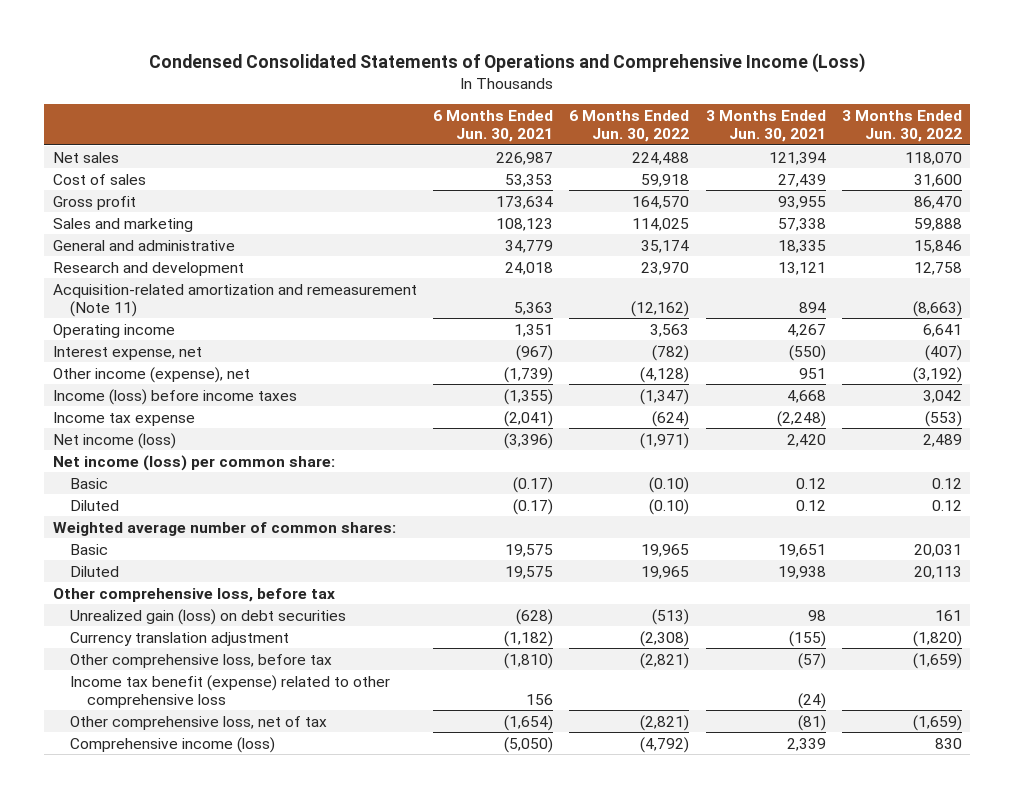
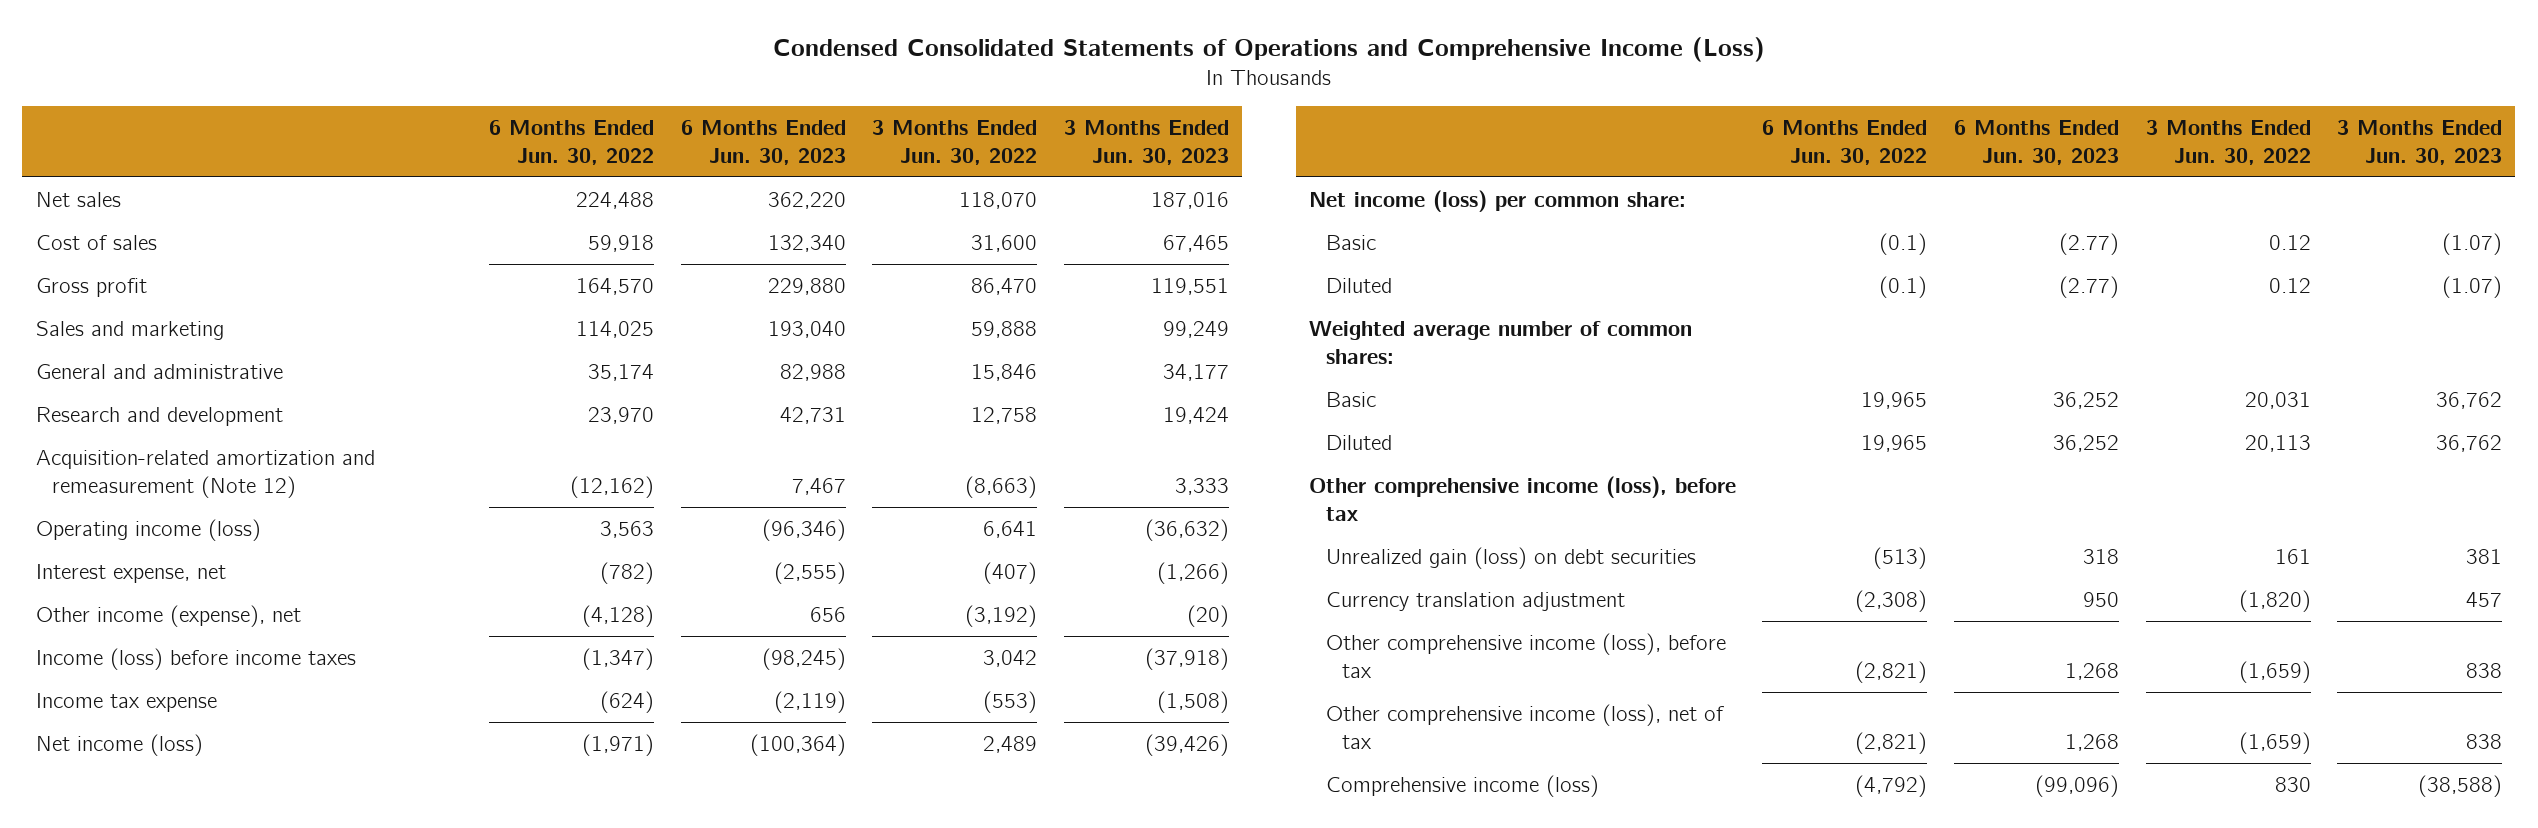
[432,109,553,143] 6 Months Ended Jun. 30, 2021 -> none
[705,109,826,143] 3 Months Ended Jun. 30, 2021 -> none
none -> [680,120,846,165] 6 Months Ended Jun. 30, 2023
none -> [1063,120,1229,165] 3 Months Ended Jun. 30, 2023
[52,283,417,317] Acquisition-related amortization and remeasurement (Note 11) -> [35,449,375,498] Acquisition-related amortization and remeasurement (Note 12)
[52,323,175,338] Operating income -> [35,518,261,541] Operating income (loss)
[649,476,690,493] (0.10) -> [1879,232,1928,255] (0.1)
[649,498,690,515] (0.10) -> [1879,275,1928,298] (0.1)
[52,587,335,602] Other comprehensive loss, before tax -> [1308,475,1736,521] Other comprehensive income (loss), before tax
[70,674,391,708] Income tax benefit (expense) related to other comprehensive loss -> none
[70,653,333,668] Other comprehensive loss, before tax -> [1325,632,1726,678] Other comprehensive income (loss), before tax
[70,715,328,730] Other comprehensive loss, net of tax -> [1325,703,1724,749] Other comprehensive income (loss), net of tax

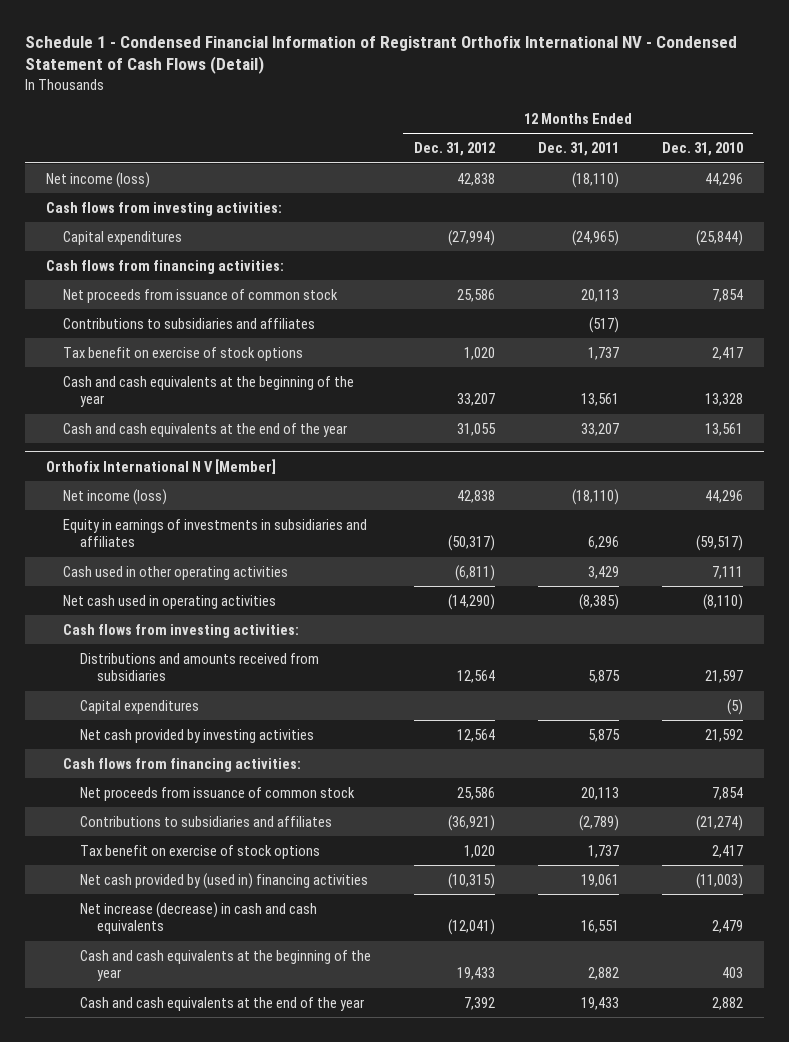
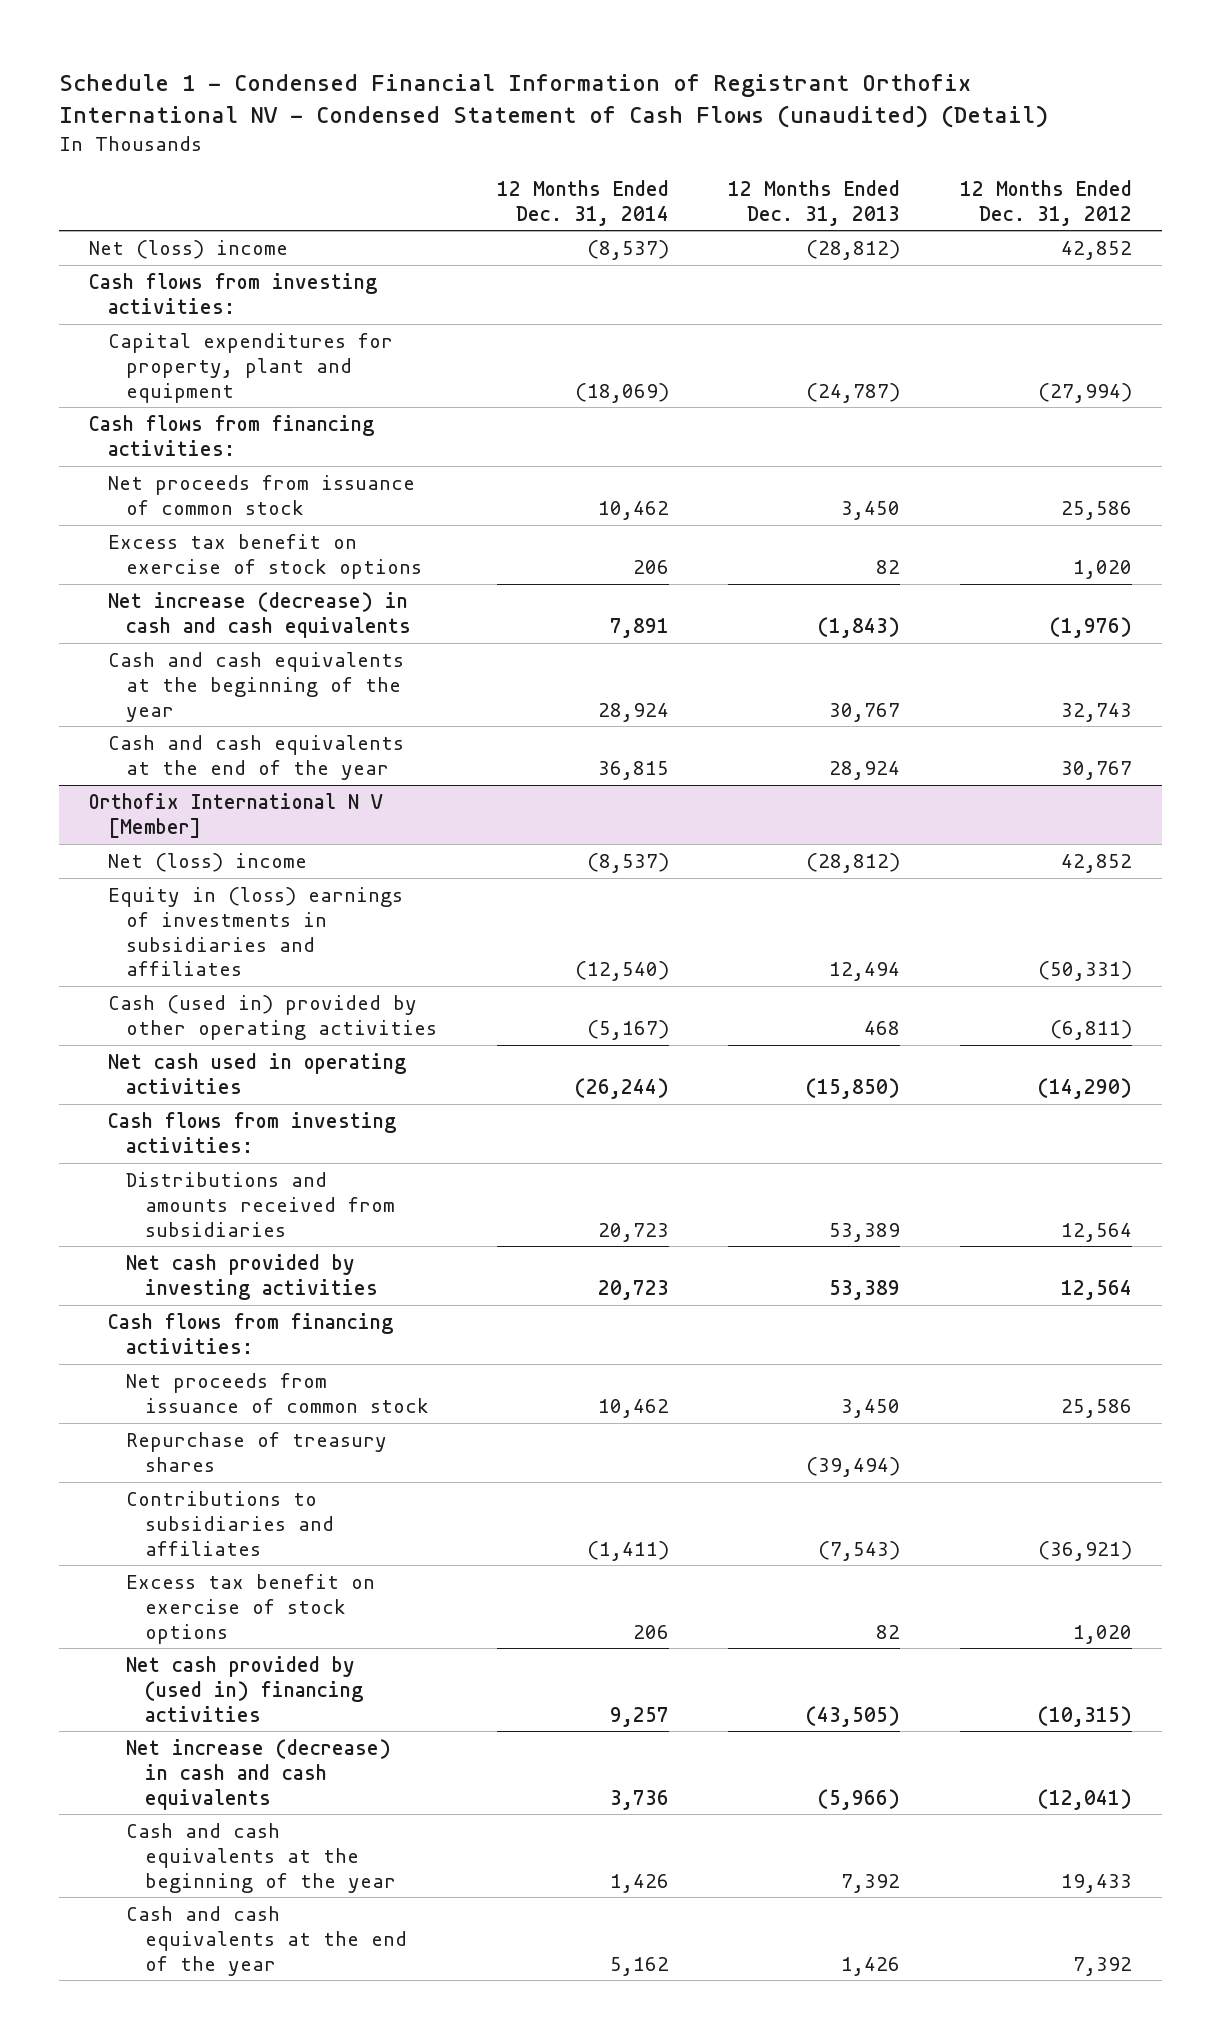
[24,35,737,75] Schedule 1 - Condensed Financial Information of Registrant Orthofix International NV - Condensed Statement of Cash Flows (Detail) -> [59,74,1049,129] Schedule 1 - Condensed Financial Information of Registrant Orthofix International NV - Condensed Statement of Cash Flows (unaudited) (Detail)
[537,142,619,157] Dec. 31, 2011 -> none
[661,142,743,157] Dec. 31, 2010 -> none
none -> [496,179,669,226] 12 Months Ended Dec. 31, 2014
none -> [728,179,901,226] 12 Months Ended Dec. 31, 2013
[46,171,151,188] Net income (loss) -> [89,240,289,260] Net (loss) income
[456,172,495,186] 42,838 -> [1061,241,1133,261] 42,852
[63,230,183,245] Capital expenditures -> [107,333,393,403] Capital expenditures for property, plant and equipment
[63,317,316,329] Contributions to subsidiaries and affiliates -> none
[63,346,304,361] Tax benefit on exercise of stock options -> [107,534,423,579] Excess tax benefit on exercise of stock options
none -> [107,592,412,638] Net increase (decrease) in cash and cash equivalents
[456,393,495,407] 33,207 -> [1061,702,1133,722] 32,743
[456,422,496,436] 31,055 -> [1061,760,1133,780] 30,767
[63,488,168,505] Net income (loss) -> [107,853,307,873] Net (loss) income
[456,489,495,503] 42,838 -> [1061,854,1133,874] 42,852
[63,518,368,548] Equity in earnings of investments in subsidiaries and affiliates -> [107,887,403,977] Equity in (loss) earnings of investments in subsidiaries and affiliates
[447,535,495,552] (50,317) -> [1038,961,1133,982] (50,331)
[63,565,289,580] Cash used in other operating activities -> [107,995,438,1040] Cash (used in) provided by other operating activities
[79,699,199,714] Capital expenditures -> none
none -> [126,1432,388,1472] Repurchase of treasury shares
[79,844,320,859] Tax benefit on exercise of stock options -> [126,1574,376,1644] Excess tax benefit on exercise of stock options

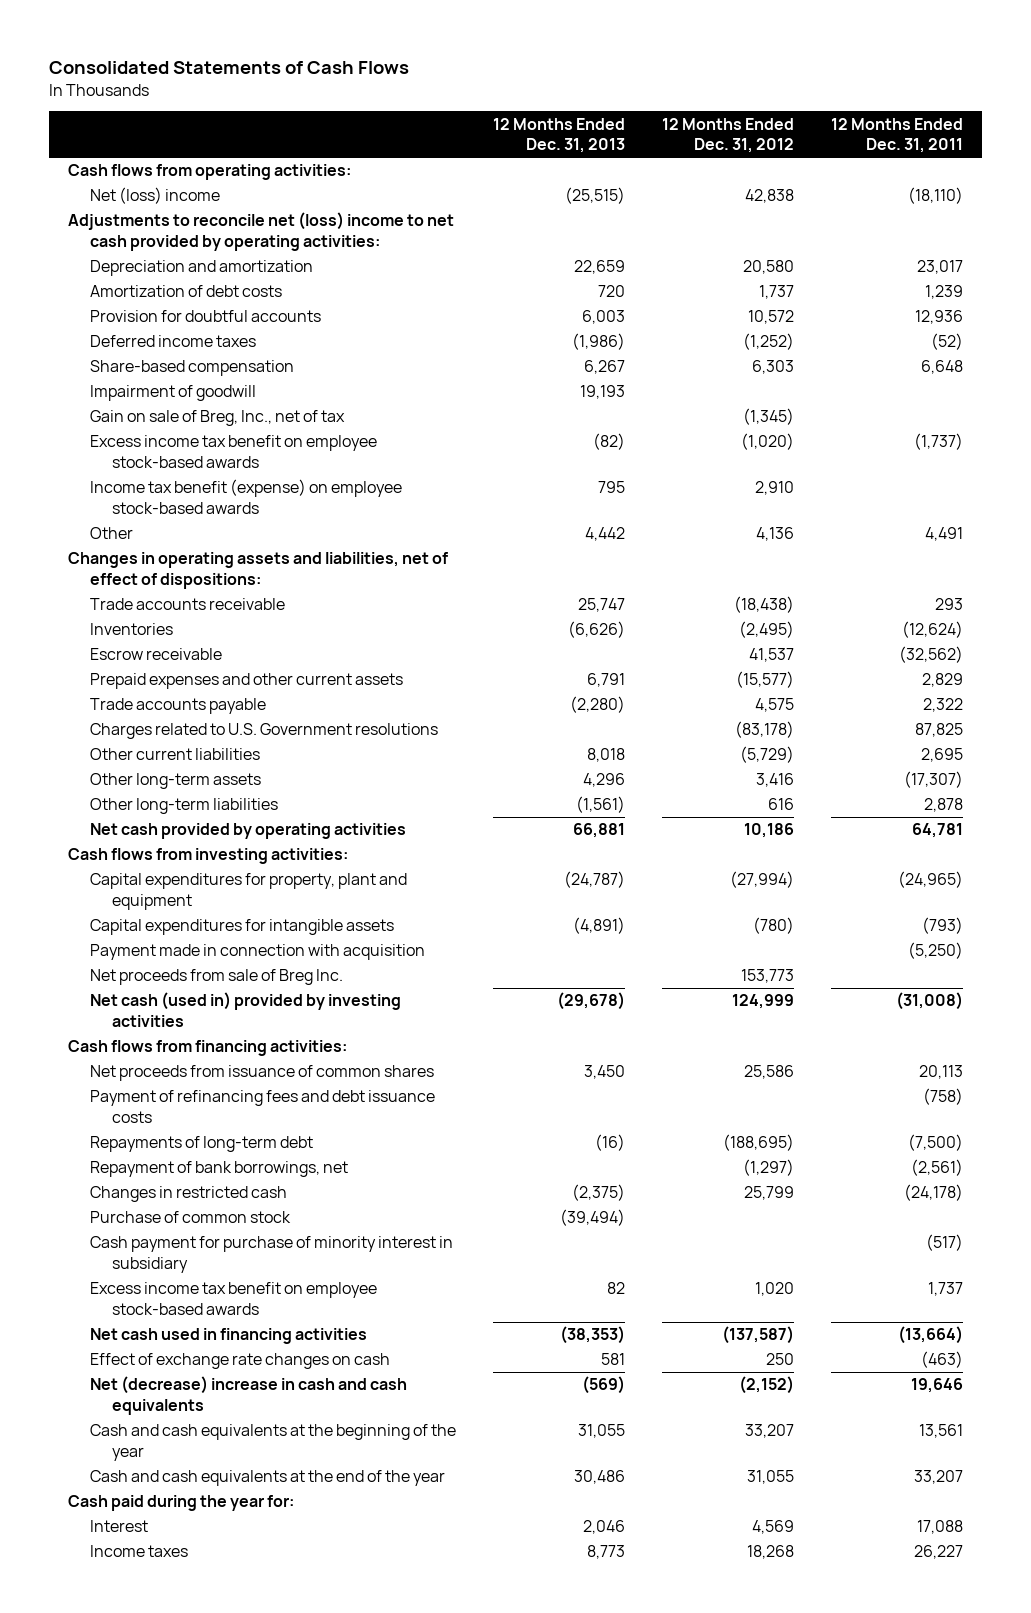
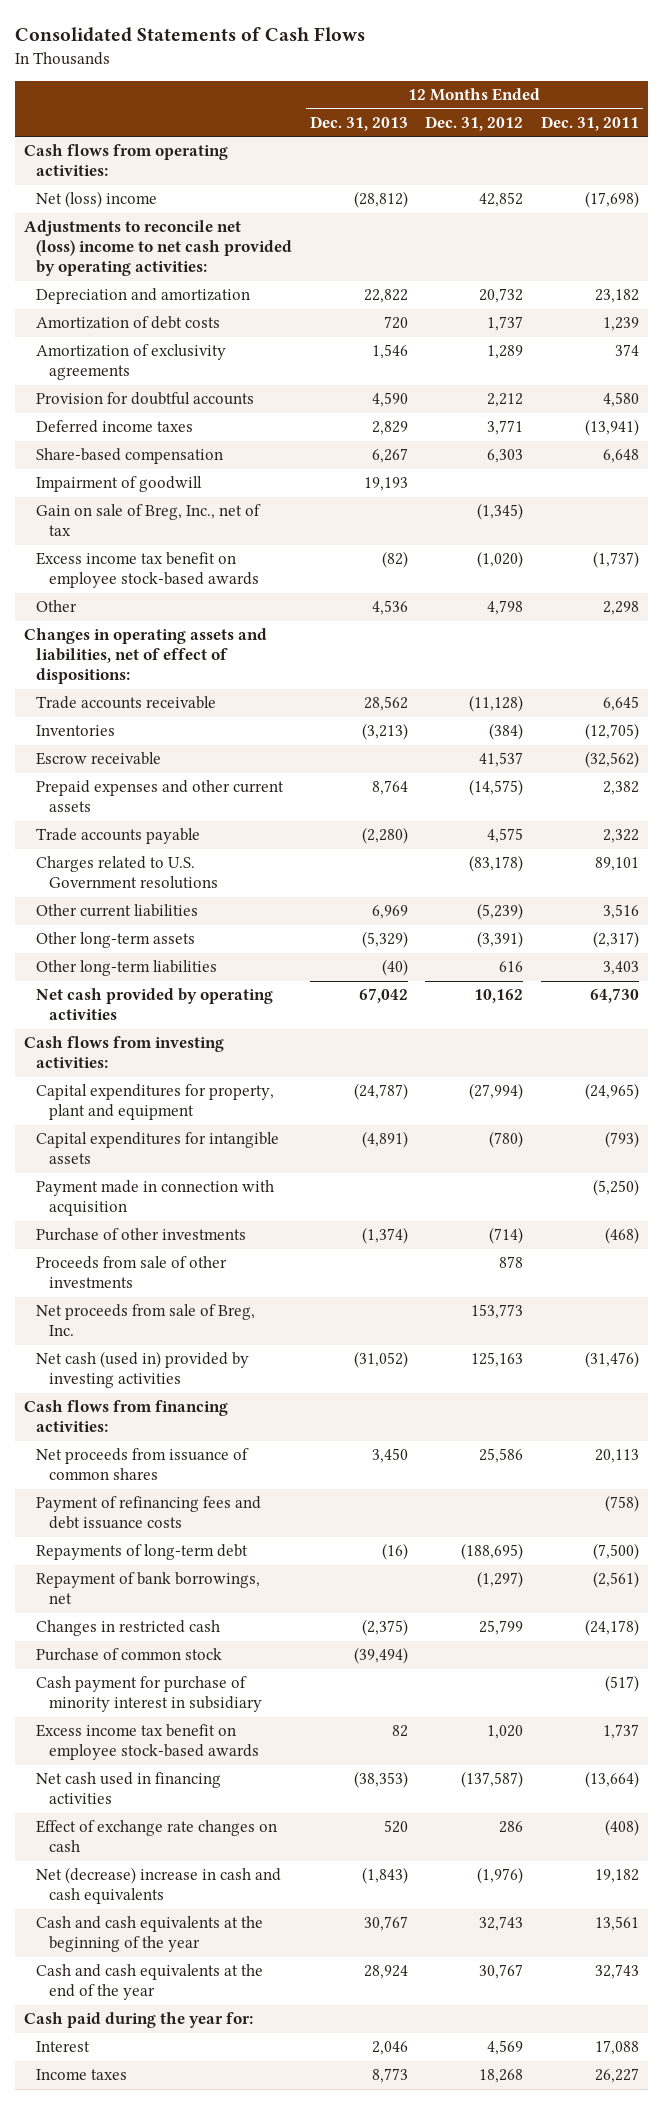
[564,187,625,205] (25,515) -> [353,191,408,209] (28,812)
[745,189,795,204] 42,838 -> [479,192,524,208] 42,852
[908,187,964,205] (18,110) -> [585,191,640,209] (17,698)
[573,260,625,275] 22,659 -> [363,289,408,304] 22,822
[743,260,795,275] 20,580 -> [479,288,524,304] 20,732
[917,260,964,275] 23,017 -> [595,289,640,304] 23,182
none -> [36,344,227,381] Amortization of exclusivity agreements
[581,310,625,325] 6,003 -> [371,392,408,408] 4,590
[748,310,795,325] 10,572 -> [487,393,524,408] 2,212
[915,310,964,325] 12,936 -> [603,392,640,408] 4,580
[571,333,625,351] (1,986) -> [371,421,408,436] 2,829
[743,333,795,351] (1,252) -> [487,420,524,436] 3,771
[931,333,964,351] (52) -> [585,419,640,437] (13,941)
[89,479,402,514] Income tax benefit (expense) on employee stock-based awards -> none
[584,527,625,542] 4,442 -> [371,600,408,616] 4,536
[756,527,795,542] 4,136 -> [487,600,524,616] 4,798
[925,527,964,542] 4,491 -> [603,601,640,616] 2,298
[577,598,625,613] 25,747 -> [363,696,408,712] 28,562
[734,596,795,614] (18,438) -> [469,695,524,713] (11,128)
[935,598,964,611] 293 -> [603,696,640,712] 6,645
[567,621,625,639] (6,626) -> [361,723,408,741] (3,213)
[739,621,795,639] (2,495) -> [489,723,524,741] (384)
[902,621,964,639] (12,624) -> [585,723,640,741] (12,705)
[586,673,625,688] 6,791 -> [371,780,408,796] 8,764
[736,671,795,689] (15,577) -> [469,779,524,797] (14,575)
[922,673,964,688] 2,829 -> [603,781,640,796] 2,382
[915,723,964,738] 87,825 -> [595,857,640,872] 89,101
[586,748,625,763] 8,018 -> [371,905,408,920] 6,969
[740,746,795,764] (5,729) -> [477,903,524,921] (5,239)
[921,748,964,763] 2,695 -> [603,904,640,920] 3,516
[582,773,625,788] 4,296 -> [361,931,408,949] (5,329)
[756,773,795,788] 3,416 -> [477,931,524,949] (3,391)
[904,771,964,789] (17,307) -> [593,931,640,949] (2,317)
[575,796,625,814] (1,561) -> [381,959,408,977] (40)
[924,798,964,813] 2,878 -> [603,961,640,976] 3,403
[572,823,625,839] 66,881 -> [358,988,408,1004] 67,042
[744,823,795,839] 10,186 -> [474,989,524,1004] 10,162
[912,823,964,839] 64,781 -> [590,988,640,1004] 64,730
none -> [36,1228,247,1242] Purchase of other investments
none -> [36,1256,228,1289] Proceeds from sale of other investments
[89,969,343,986] Net proceeds from sale of Breg Inc. -> [36,1304,256,1337] Net proceeds from sale of Breg, Inc.
[556,992,625,1011] (29,678) -> [353,1351,408,1369] (31,052)
[732,994,795,1010] 124,999 -> [471,1352,524,1368] 125,163
[896,992,964,1011] (31,008) -> [585,1351,640,1369] (31,476)
[600,1353,625,1366] 581 -> [383,1820,408,1834] 520
[766,1353,795,1366] 250 -> [499,1821,524,1834] 286
[921,1351,964,1369] (463) -> [605,1819,640,1837] (408)
[581,1376,625,1395] (569) -> [361,1867,408,1885] (1,843)
[739,1376,795,1395] (2,152) -> [477,1867,524,1885] (1,976)
[911,1378,964,1394] 19,646 -> [595,1869,640,1884] 19,182
[577,1424,625,1439] 31,055 -> [363,1916,408,1932] 30,767
[745,1424,795,1439] 33,207 -> [479,1916,524,1932] 32,743
[573,1470,625,1485] 30,486 -> [363,1965,408,1980] 28,924
[747,1470,795,1485] 31,055 -> [479,1964,524,1980] 30,767
[914,1470,964,1485] 33,207 -> [595,1964,640,1980] 32,743

